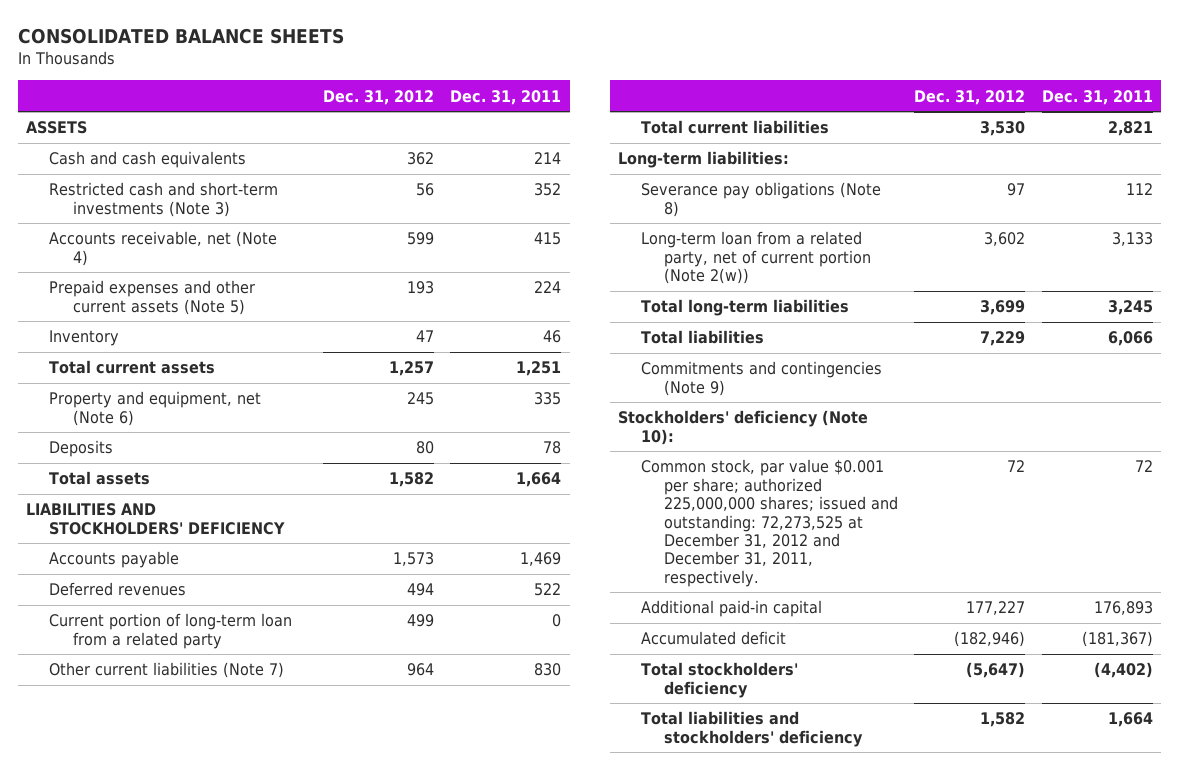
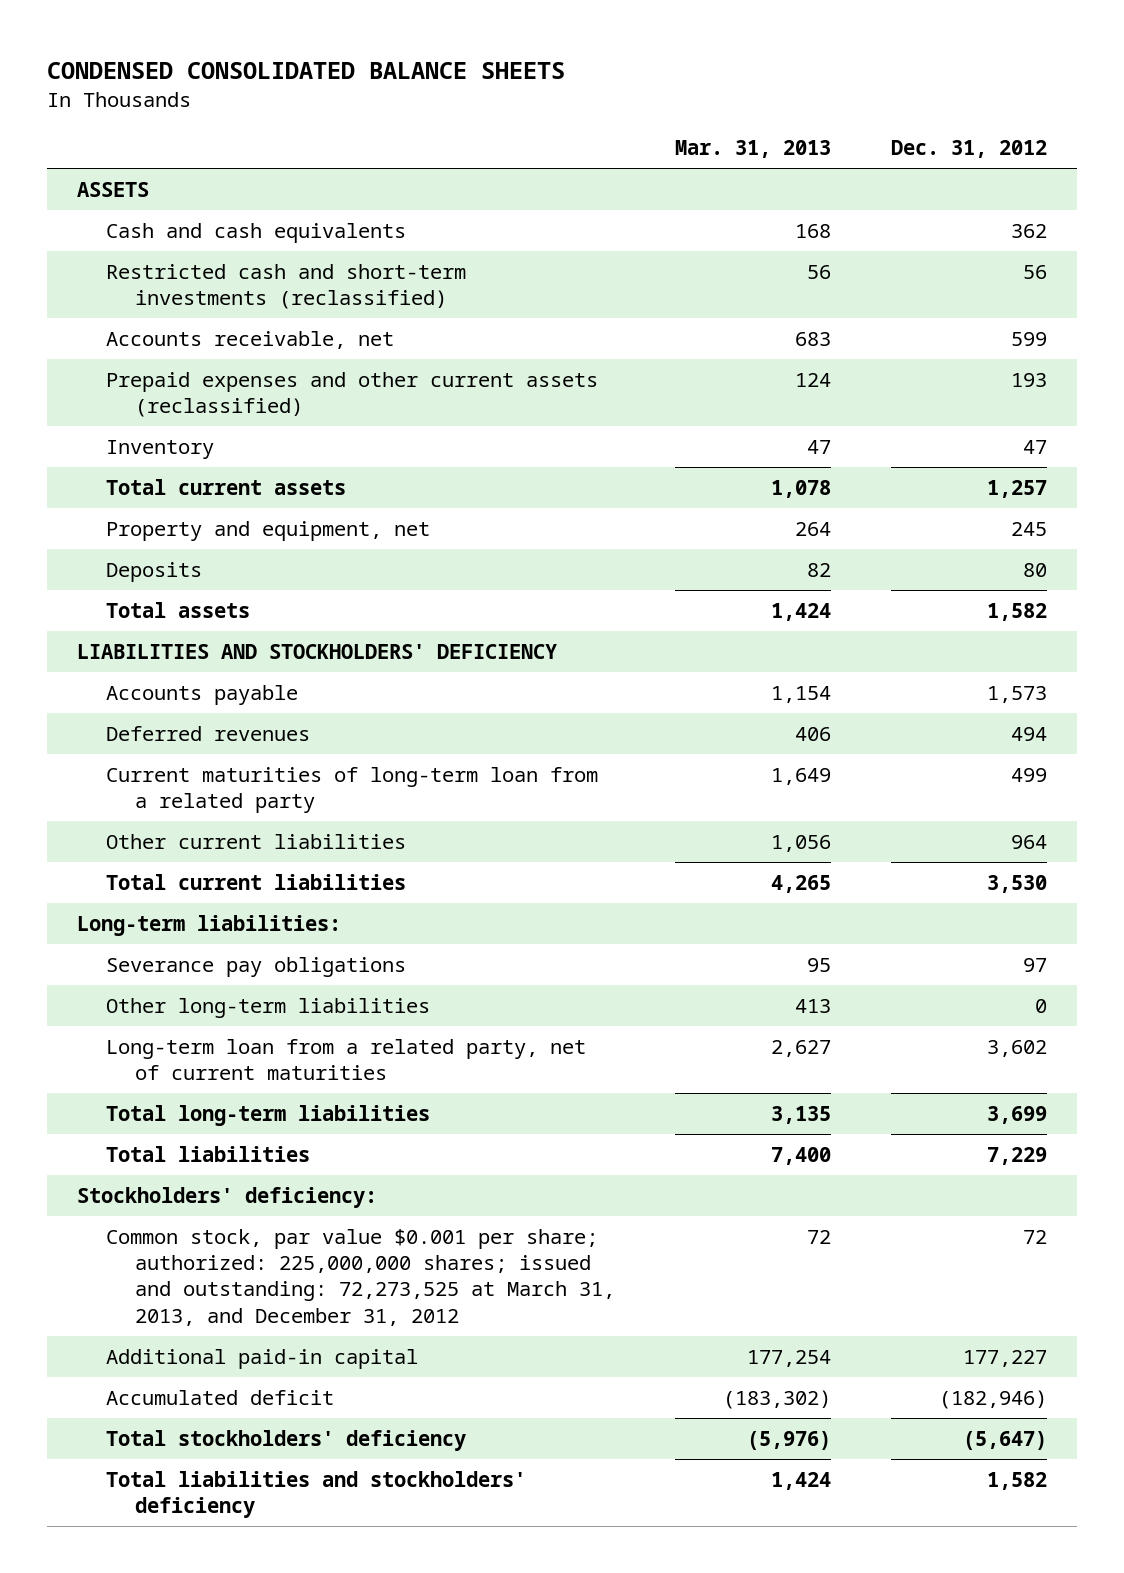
[18,27,345,44] CONSOLIDATED BALANCE SHEETS -> [47,61,566,79] CONDENSED CONSOLIDATED BALANCE SHEETS
[450,89,562,105] Dec. 31, 2011 -> none
none -> [675,140,832,159] Mar. 31, 2013
[49,182,279,217] Restricted cash and short-term investments (Note 3) -> [106,263,467,310] Restricted cash and short-term investments (reclassified)
[49,231,278,266] Accounts receivable, net (Note 4) -> [106,330,395,349] Accounts receivable, net
[49,280,256,315] Prepaid expenses and other current assets (Note 5) -> [106,371,599,418] Prepaid expenses and other current assets (reclassified)
[49,391,262,426] Property and equipment, net (Note 6) -> [106,520,431,541] Property and equipment, net
[49,613,293,649] Current portion of long-term loan from a related party -> [106,766,599,814] Current maturities of long-term loan from a related party
[49,662,285,679] Other current liabilities (Note 7) -> [106,833,407,849] Other current liabilities
[640,182,881,217] Severance pay obligations (Note 8) -> [106,956,407,977] Severance pay obligations
none -> [106,997,431,1018] Other long-term liabilities
[640,231,871,285] Long-term loan from a related party, net of current portion (Note 2(w)) -> [106,1038,587,1081] Long-term loan from a related party, net of current maturities
[640,361,882,396] Commitments and contingencies (Note 9) -> none
[617,410,868,445] Stockholders' deficiency (Note 10): -> [77,1186,378,1208] Stockholders' deficiency:
[640,459,898,587] Common stock, par value $0.001 per share; authorized 225,000,000 shares; issued and outstanding: 72,273,525 at December 31, 2012 and December 31, 2011, respectively. -> [106,1228,616,1326] Common stock, par value $0.001 per share; authorized: 225,000,000 shares; issued and outstanding: 72,273,525 at March 31, 2013, and December 31, 2012

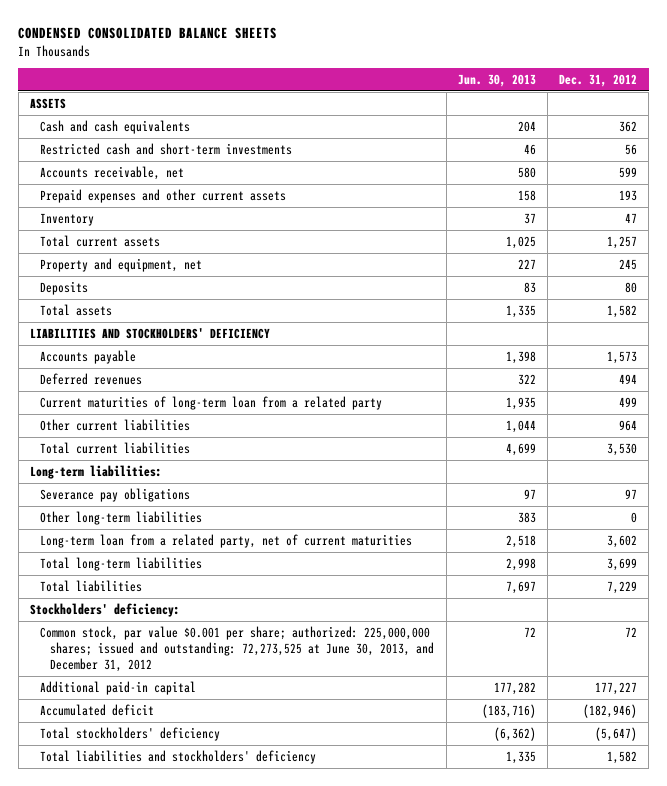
[675,140,832,159] Mar. 31, 2013 -> none
none -> [457,74,536,88] Jun. 30, 2013
[106,263,467,310] Restricted cash and short-term investments (reclassified) -> [40,142,293,155] Restricted cash and short-term investments
[106,371,599,418] Prepaid expenses and other current assets (reclassified) -> [40,188,287,203] Prepaid expenses and other current assets
[106,1228,616,1326] Common stock, par value $0.001 per share; authorized: 225,000,000 shares; issued and outstanding: 72,273,525 at March 31, 2013, and December 31, 2012 -> [40,625,435,673] Common stock, par value $0.001 per share; authorized: 225,000,000 shares; issued and outstanding: 72,273,525 at June 30, 2013, and December 31, 2012

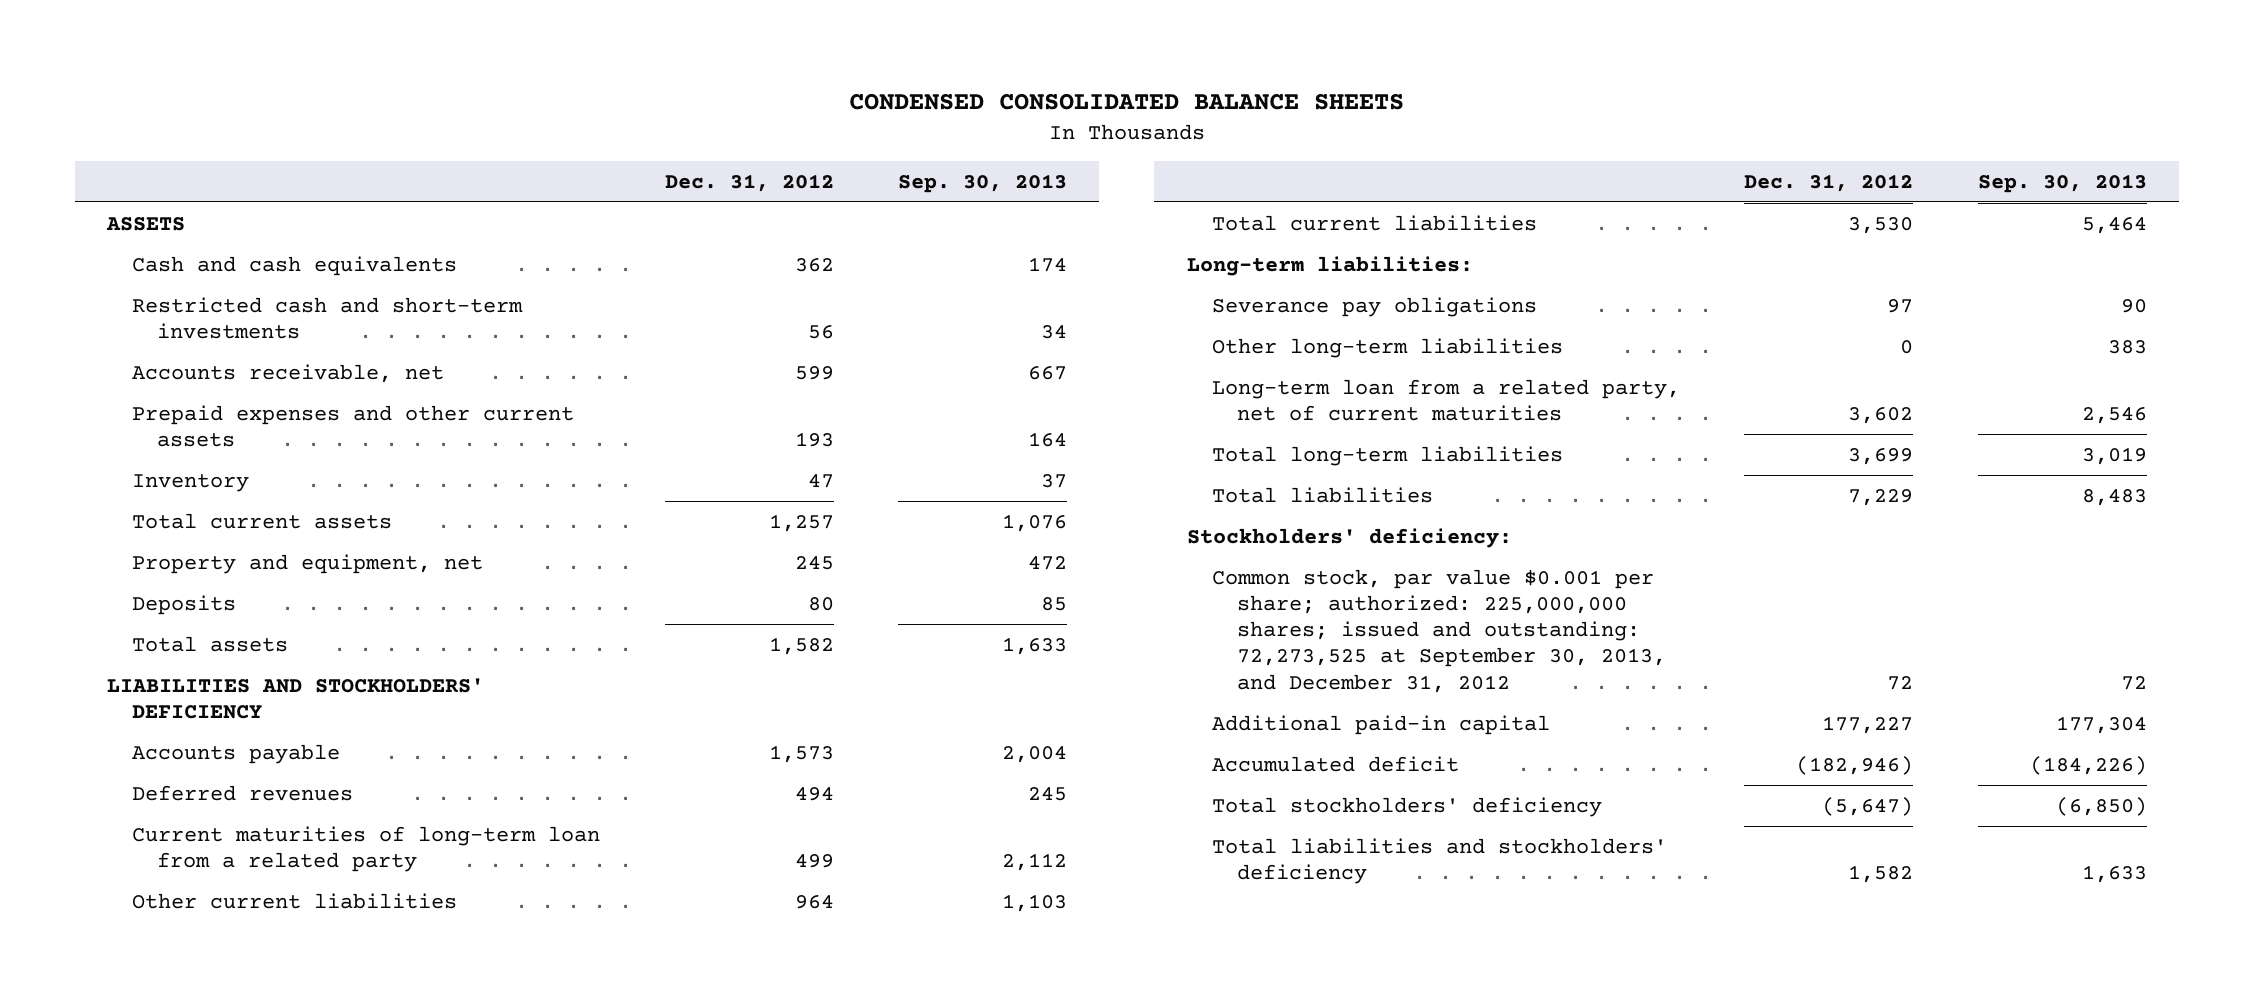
[457,74,536,88] Jun. 30, 2013 -> none
none -> [898,173,1068,193] Sep. 30, 2013
[40,625,435,673] Common stock, par value $0.001 per share; authorized: 225,000,000 shares; issued and outstanding: 72,273,525 at June 30, 2013, and December 31, 2012 -> [1211,568,1666,693] Common stock, par value $0.001 per share; authorized: 225,000,000 shares; issued and outstanding: 72,273,525 at September 30, 2013, and December 31, 2012

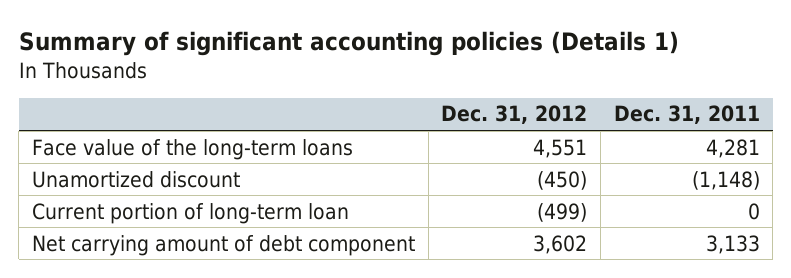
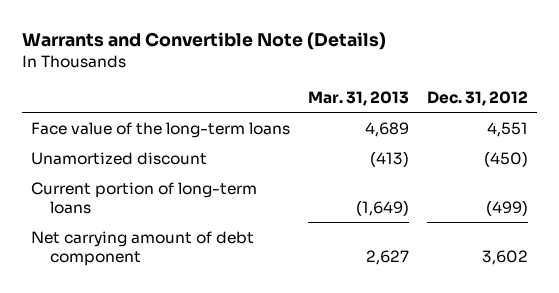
[18,31,679,57] Summary of significant accounting policies (Details 1) -> [22,32,387,51] Warrants and Convertible Note (Details)
[613,105,760,125] Dec. 31, 2011 -> none
none -> [307,91,409,107] Mar. 31, 2013
[31,202,349,224] Current portion of long-term loan -> [31,181,258,214] Current portion of long-term loans

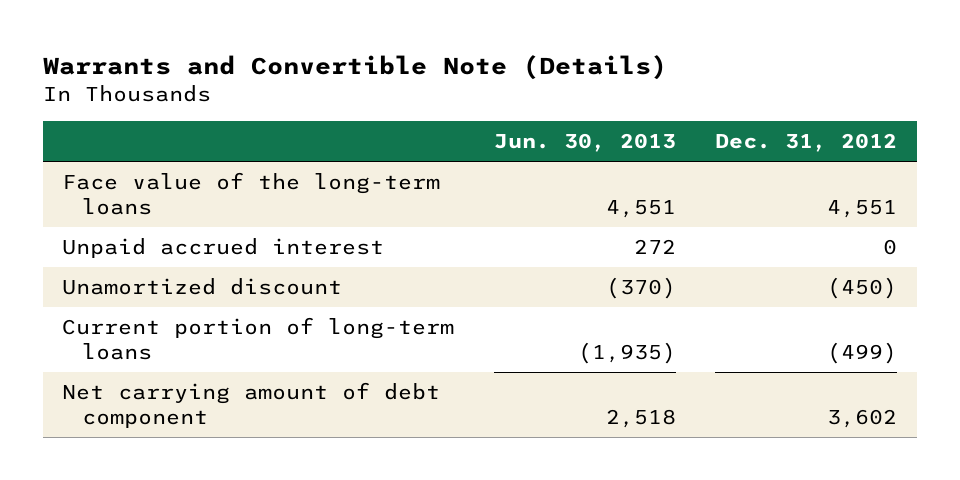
[307,91,409,107] Mar. 31, 2013 -> none
none -> [493,133,676,153] Jun. 30, 2013
none -> [62,237,385,258] Unpaid accrued interest

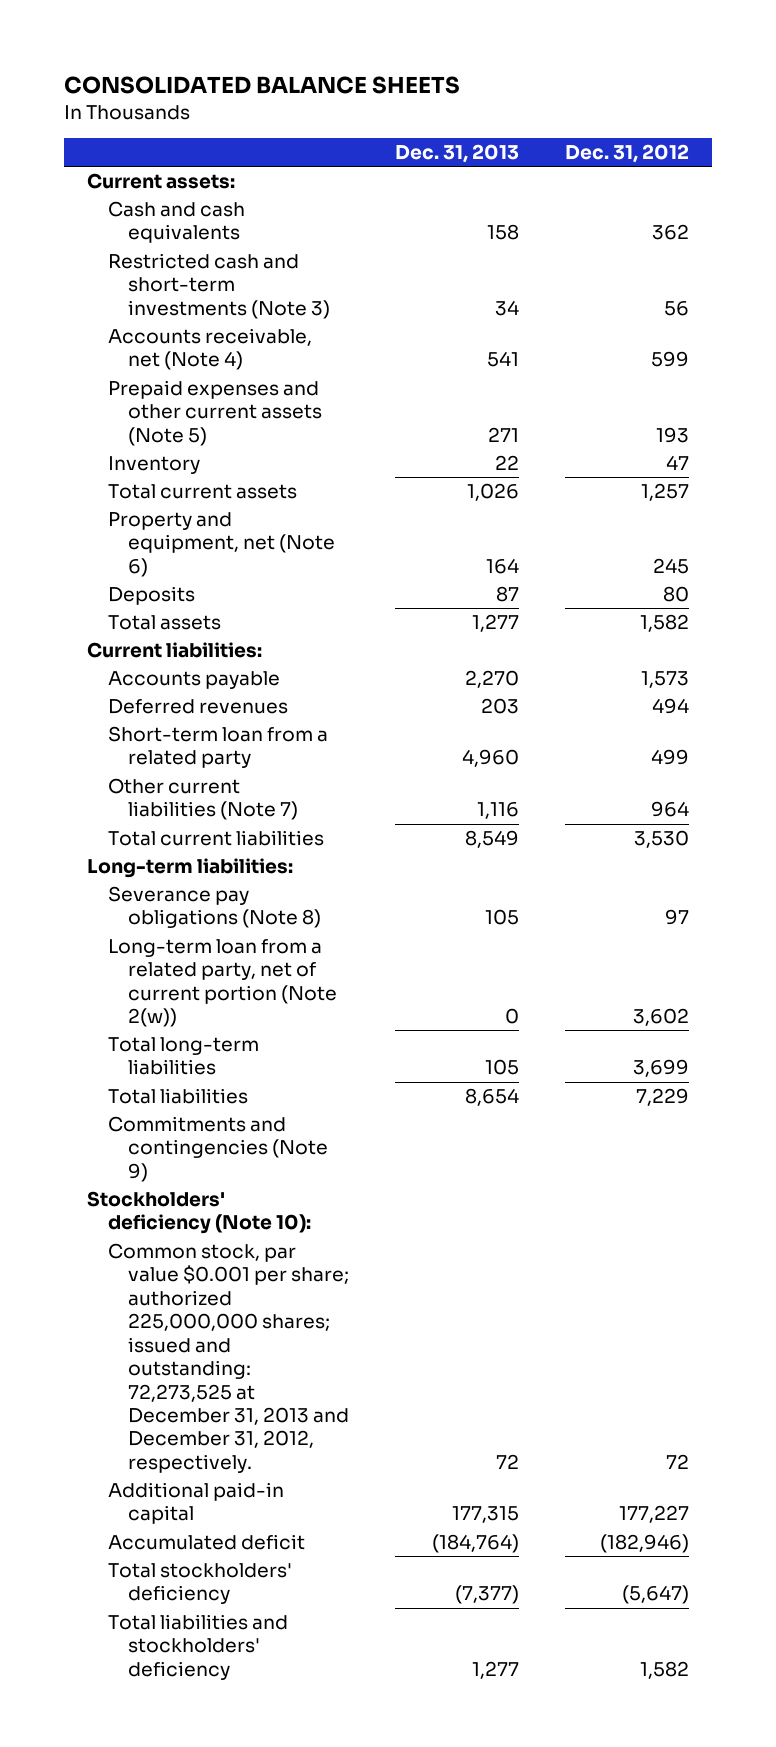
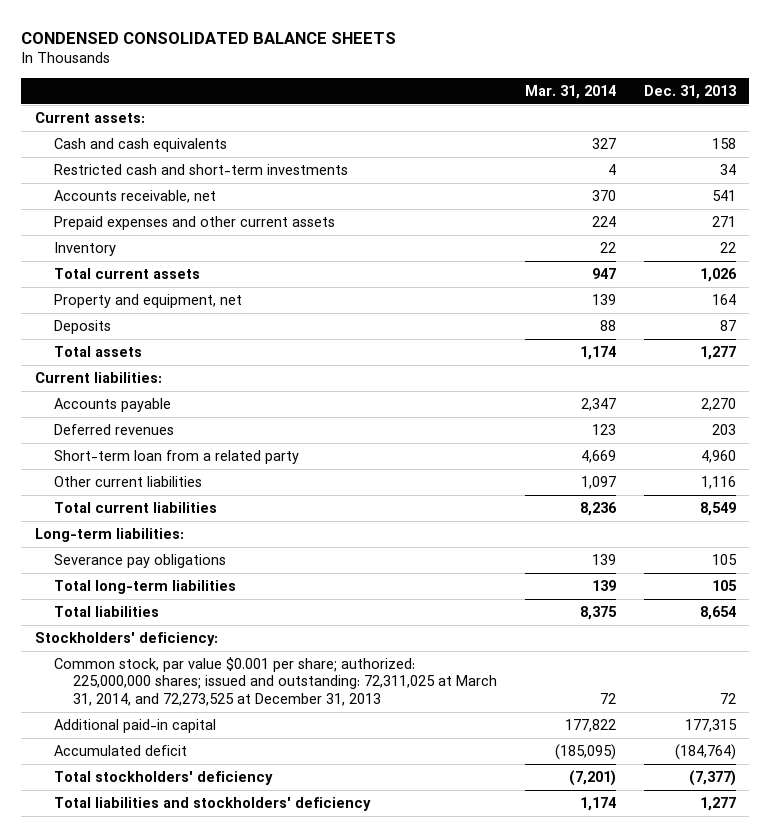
[63,76,460,95] CONSOLIDATED BALANCE SHEETS -> [21,31,397,44] CONDENSED CONSOLIDATED BALANCE SHEETS
[565,144,690,164] Dec. 31, 2012 -> none
none -> [524,85,616,100] Mar. 31, 2014
[107,253,331,319] Restricted cash and short-term investments (Note 3) -> [54,164,349,176] Restricted cash and short-term investments
[107,328,312,371] Accounts receivable, net (Note 4) -> [54,190,217,204] Accounts receivable, net
[107,380,323,446] Prepaid expenses and other current assets (Note 5) -> [54,216,336,231] Prepaid expenses and other current assets
[107,512,336,577] Property and equipment, net (Note 6) -> [54,294,243,309] Property and equipment, net
[107,778,299,821] Other current liabilities (Note 7) -> [54,476,203,488] Other current liabilities
[107,939,338,1028] Long-term loan from a related party, net of current portion (Note 2(w)) -> none
[107,886,322,929] Severance pay obligations (Note 8) -> [54,554,227,569] Severance pay obligations
[107,1116,329,1182] Commitments and contingencies (Note 9) -> none
[86,1191,311,1235] Stockholders' deficiency (Note 10): -> [35,632,219,647] Stockholders' deficiency:
[107,1243,350,1473] Common stock, par value $0.001 per share; authorized 225,000,000 shares; issued and outstanding: 72,273,525 at December 31, 2013 and December 31, 2012, respectively. -> [54,657,498,706] Common stock, par value $0.001 per share; authorized: 225,000,000 shares; issued and outstanding: 72,311,025 at March 31, 2014, and 72,273,525 at December 31, 2013

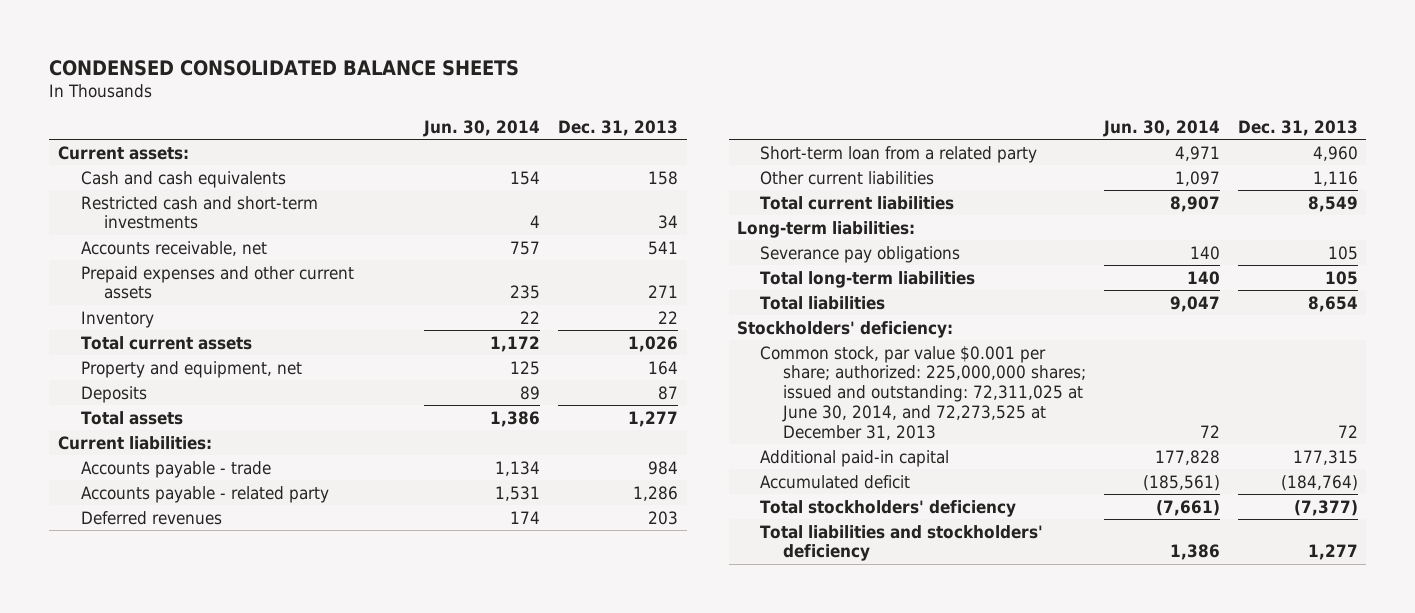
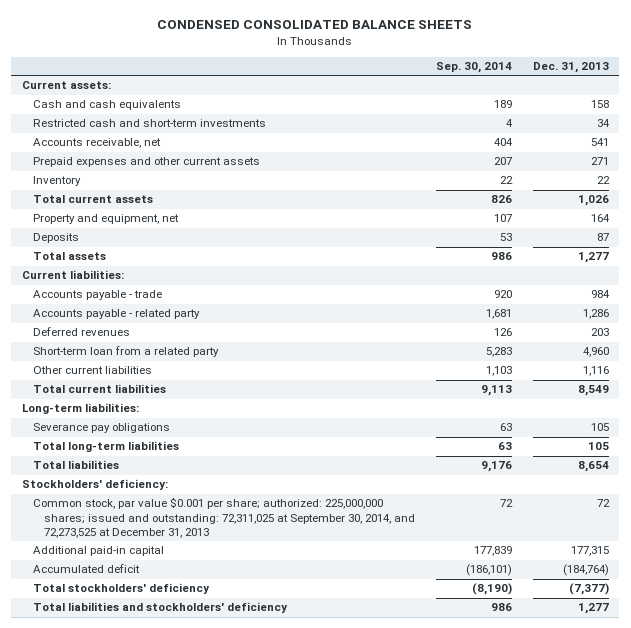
[423,119,541,137] Jun. 30, 2014 -> none
none -> [435,62,512,74] Sep. 30, 2014
[760,345,1087,440] Common stock, par value $0.001 per share; authorized: 225,000,000 shares; issued and outstanding: 72,311,025 at June 30, 2014, and 72,273,525 at December 31, 2013 -> [32,497,415,539] Common stock, par value $0.001 per share; authorized: 225,000,000 shares; issued and outstanding: 72,311,025 at September 30, 2014, and 72,273,525 at December 31, 2013

